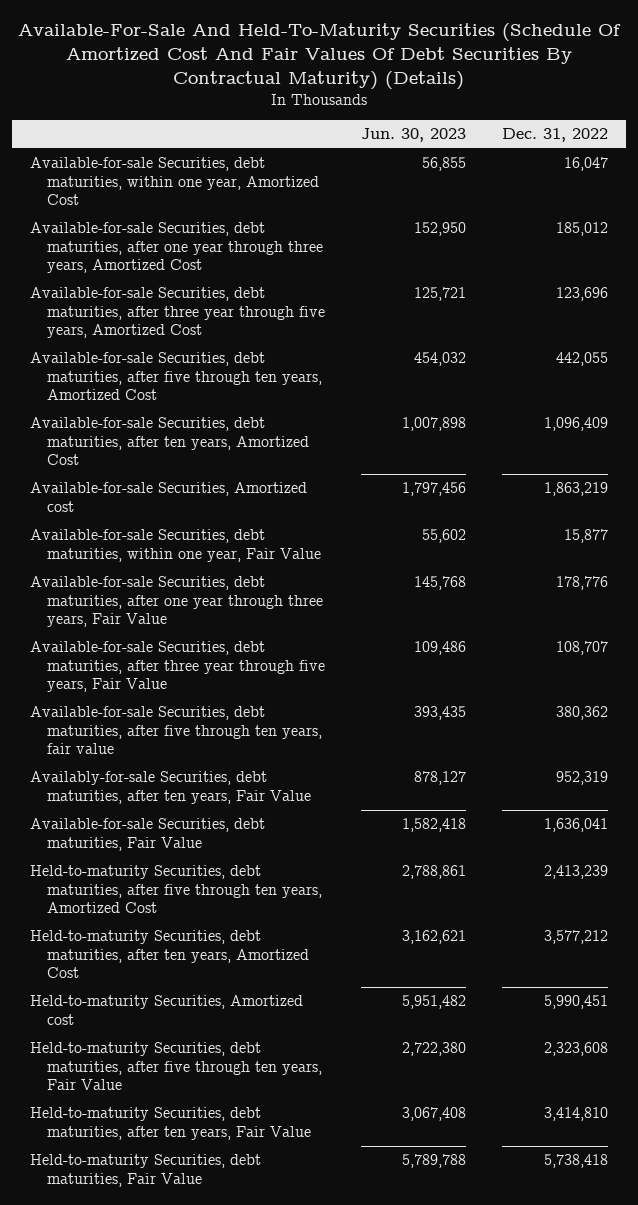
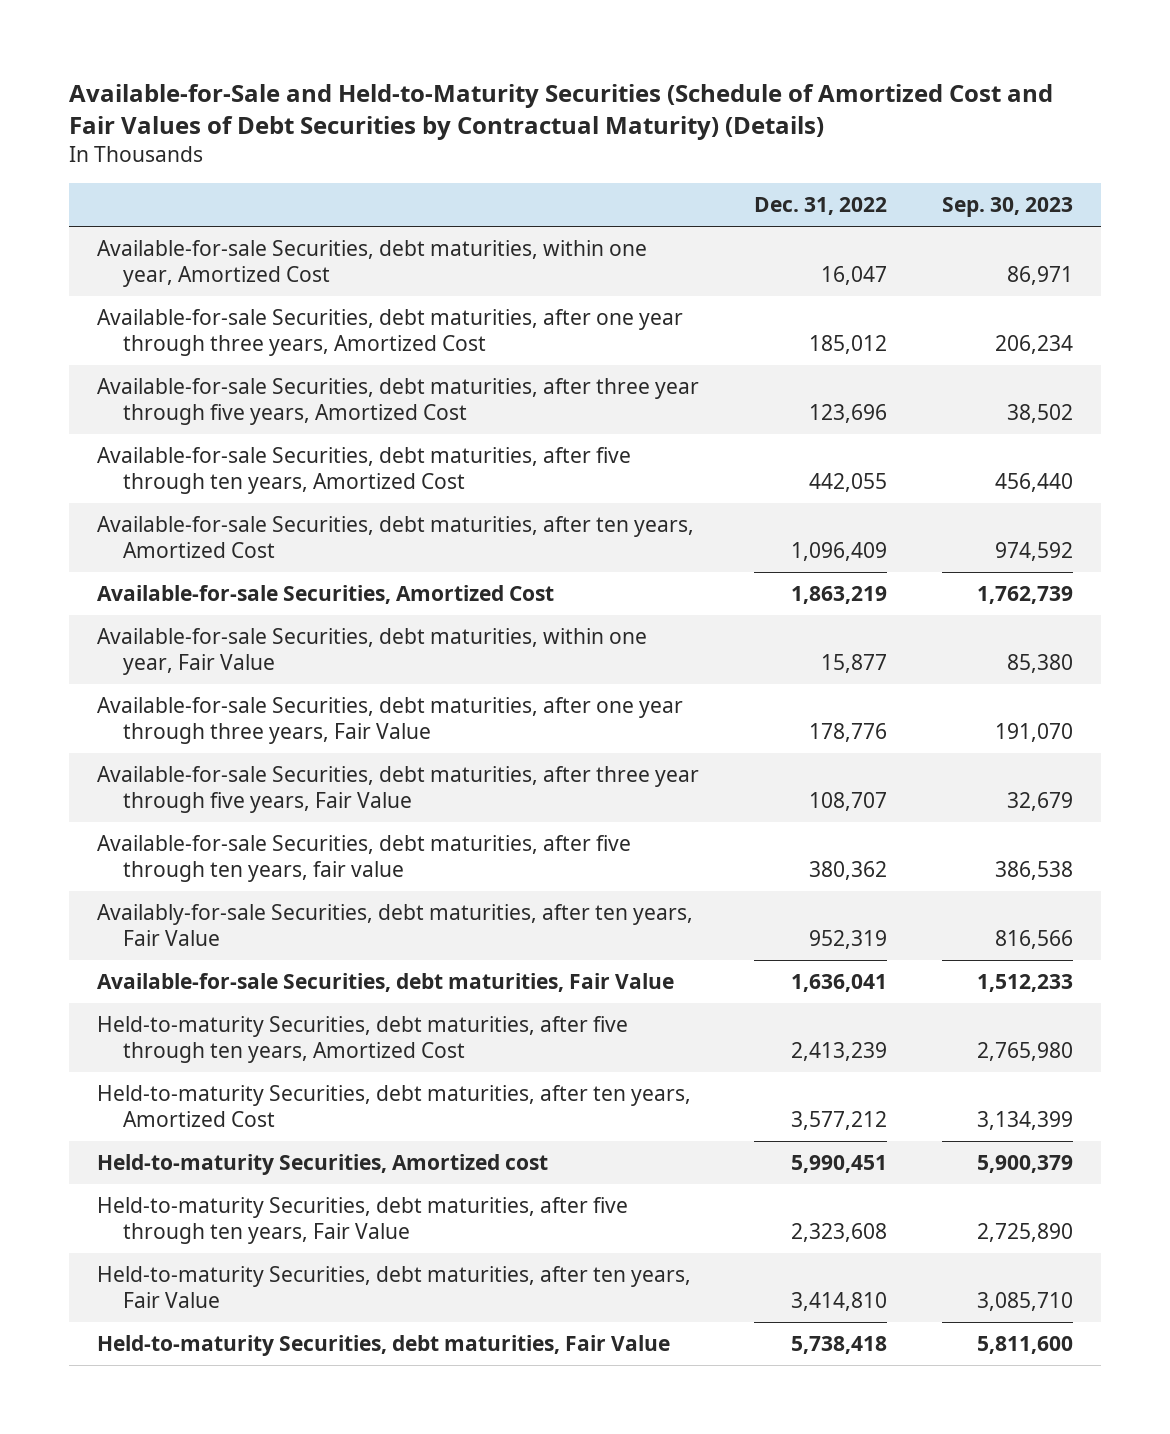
[18,23,622,90] Available-For-Sale And Held-To-Maturity Securities (Schedule Of Amortized Cost And Fair Values Of Debt Securities By Contractual Maturity) (Details) -> [69,83,1054,141] Available-for-Sale and Held-to-Maturity Securities (Schedule of Amortized Cost and Fair Values of Debt Securities by Contractual Maturity) (Details)
[360,128,466,143] Jun. 30, 2023 -> none
none -> [942,197,1074,218] Sep. 30, 2023
[30,482,308,512] Available-for-sale Securities, Amortized cost -> [97,585,555,605] Available-for-sale Securities, Amortized Cost

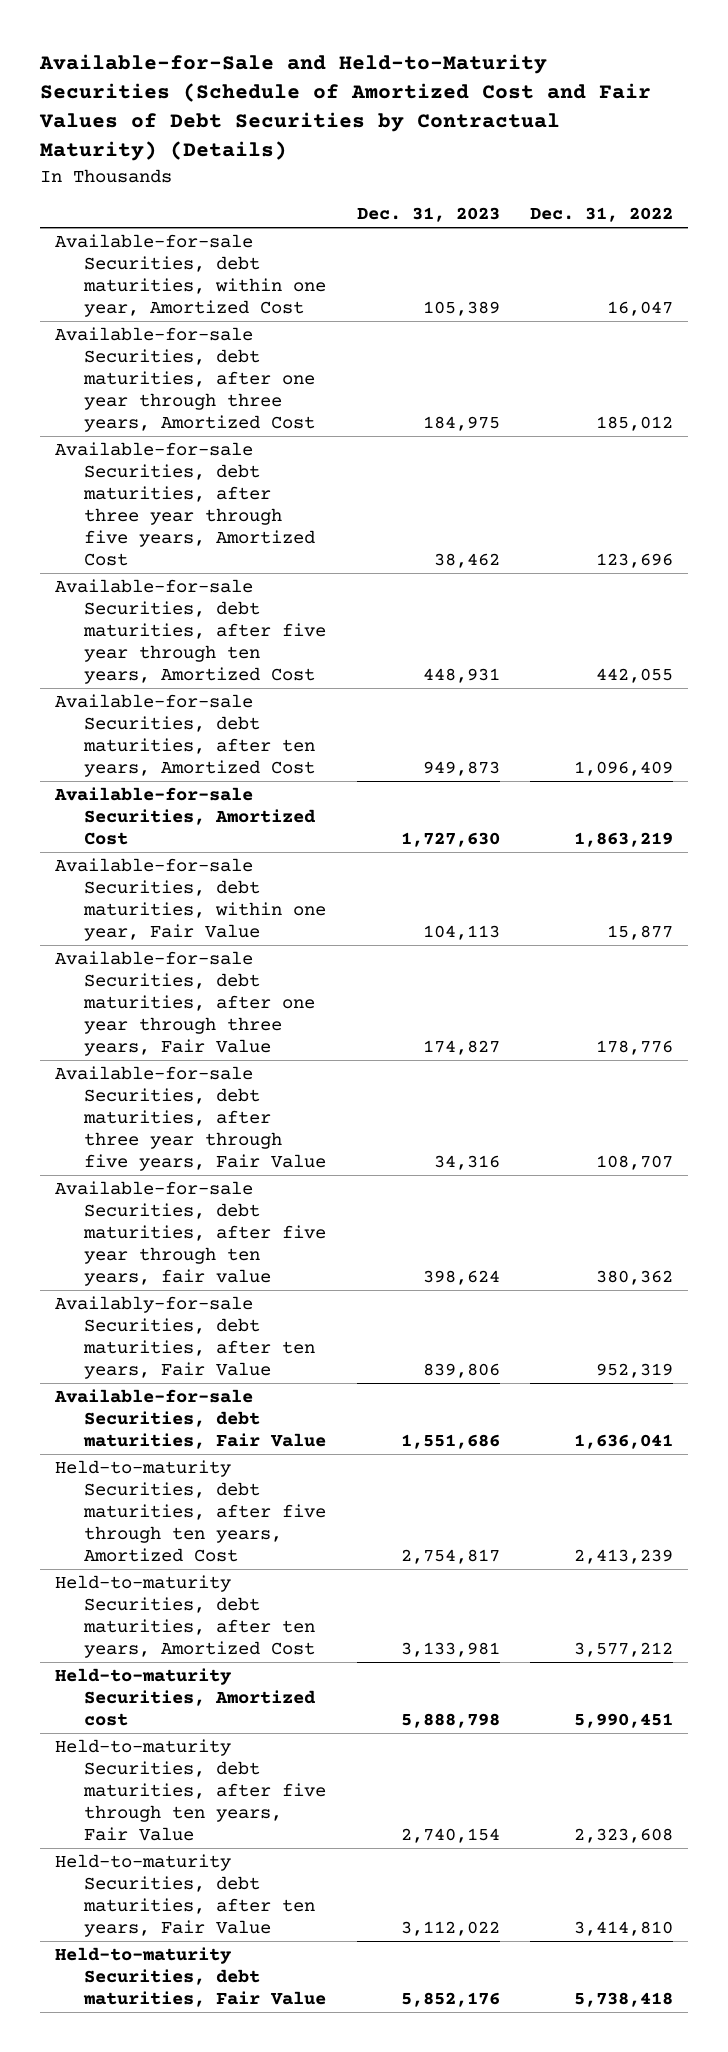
[942,197,1074,218] Sep. 30, 2023 -> none
none -> [356,207,500,223] Dec. 31, 2023
[97,447,632,495] Available-for-sale Securities, debt maturities, after five through ten years, Amortized Cost -> [54,578,327,685] Available-for-sale Securities, debt maturities, after five year through ten years, Amortized Cost
[97,835,632,883] Available-for-sale Securities, debt maturities, after five through ten years, fair value -> [54,1180,327,1287] Available-for-sale Securities, debt maturities, after five year through ten years, fair value

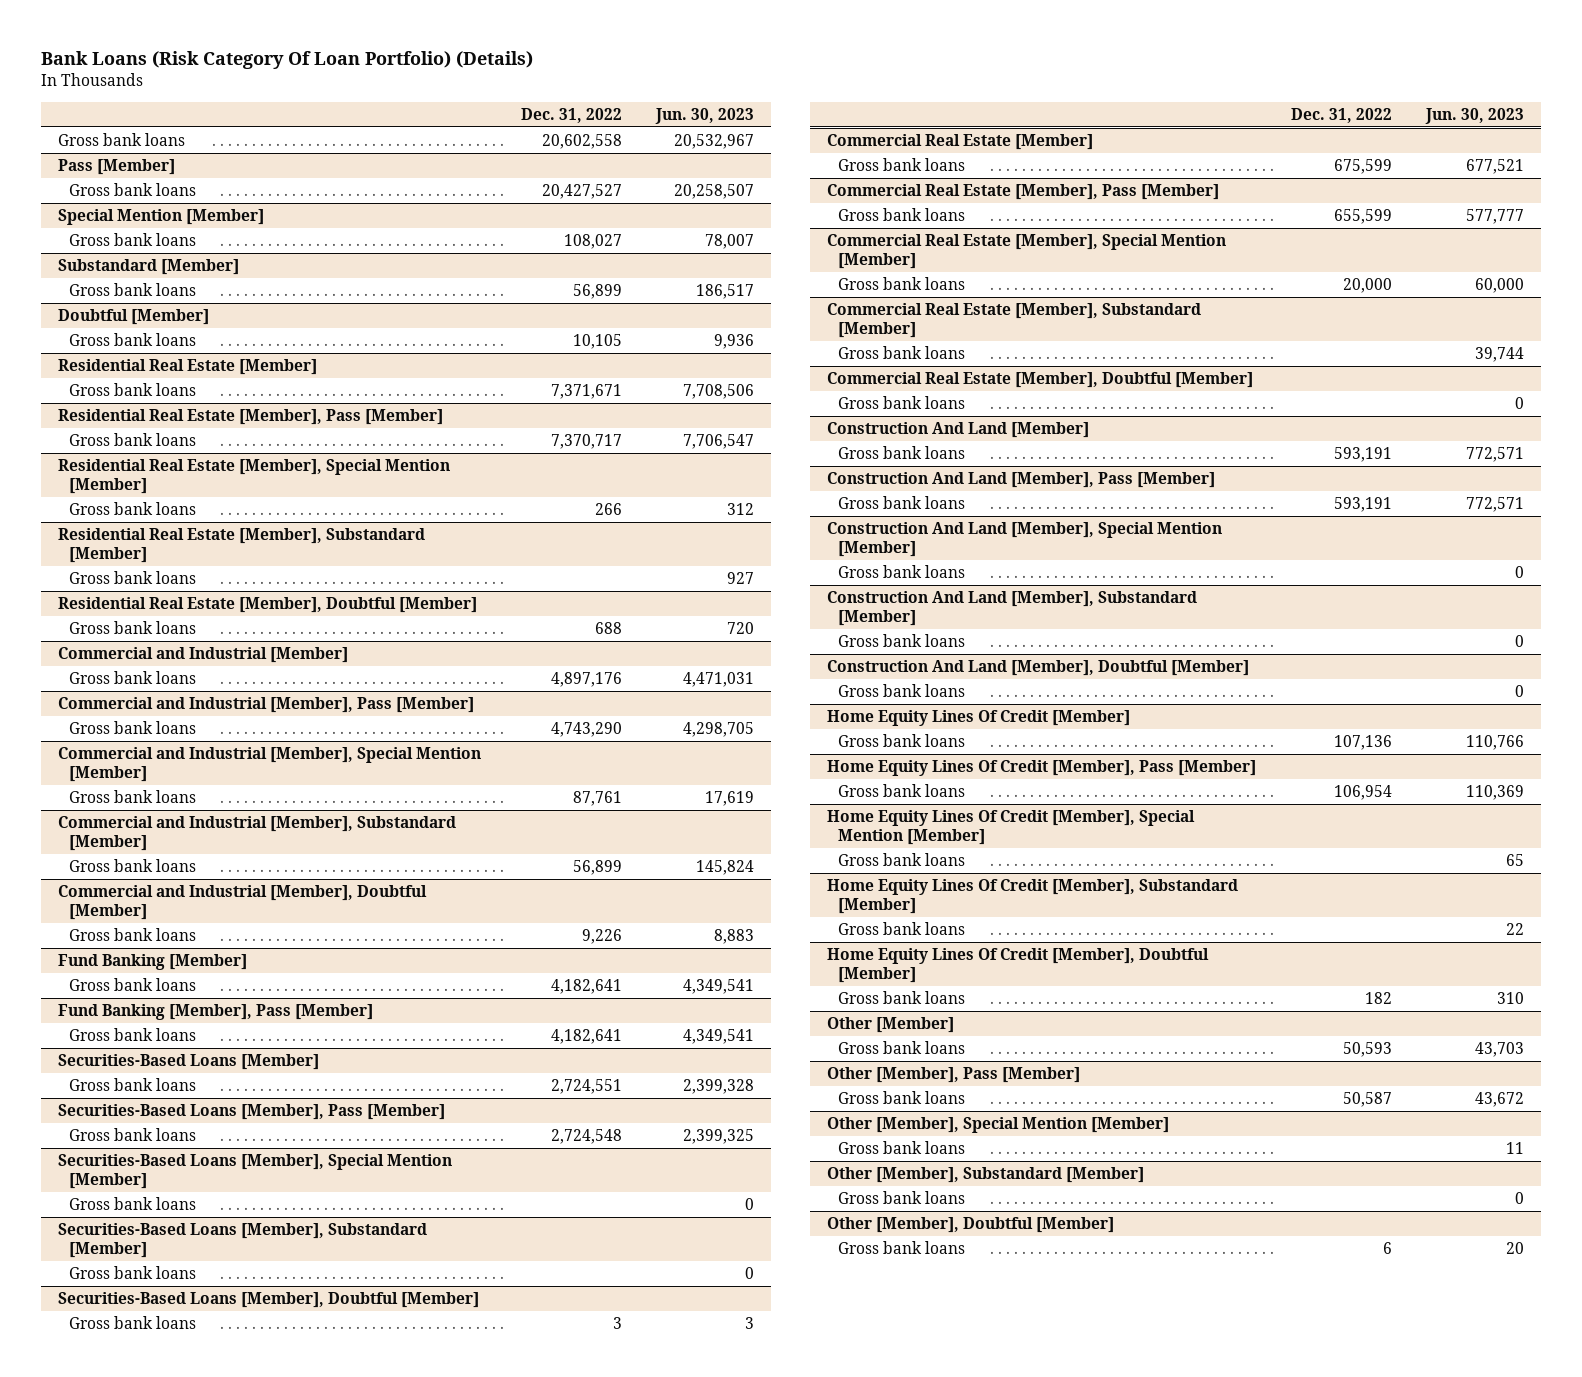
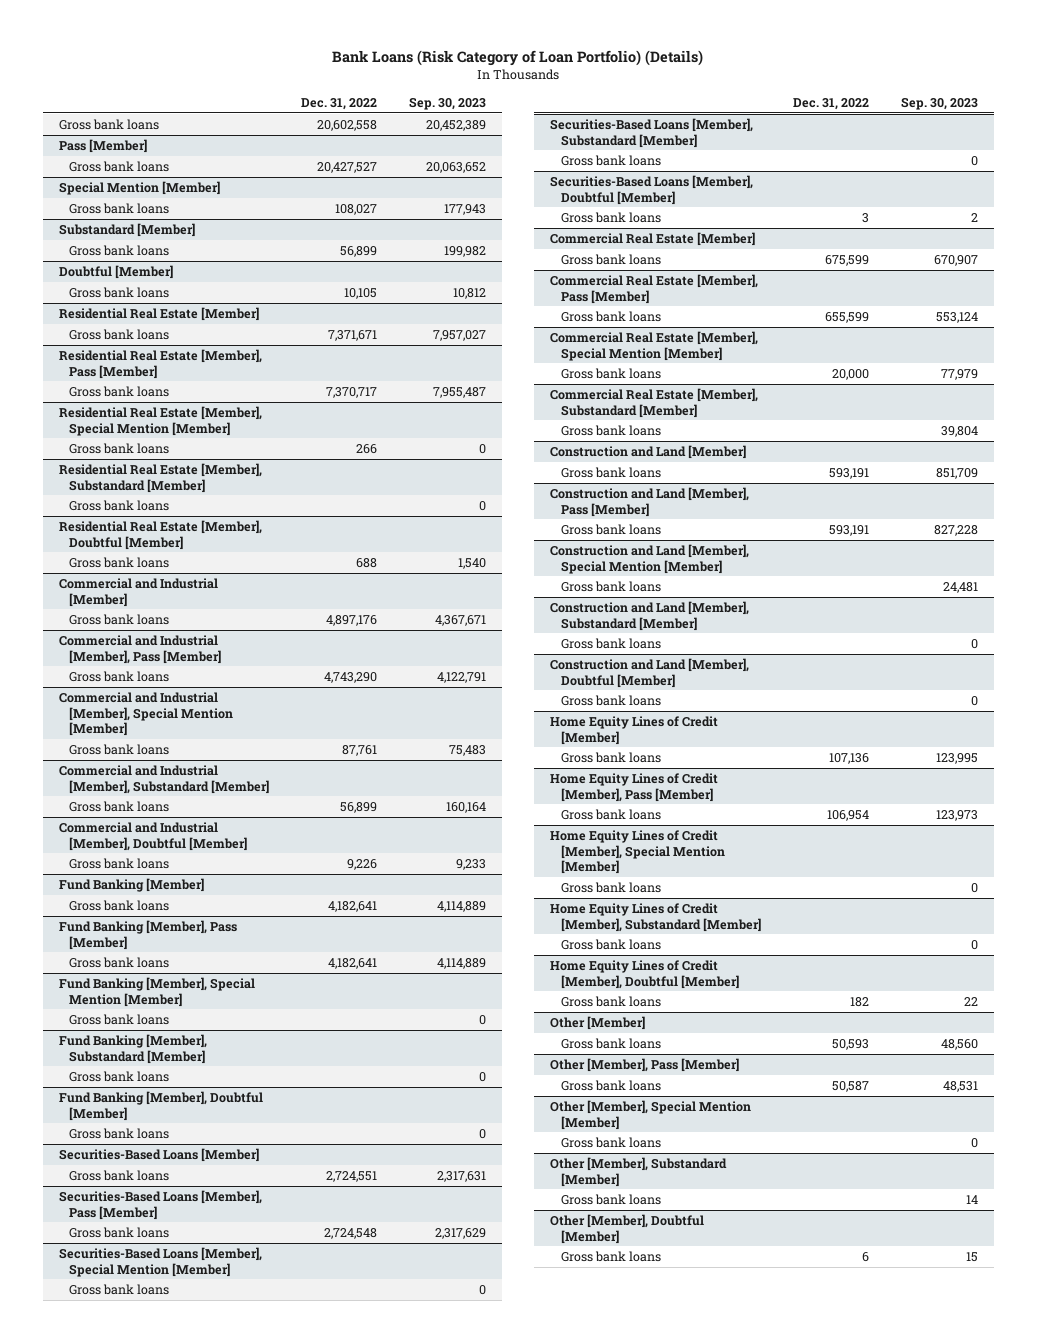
[40,50,533,69] Bank Loans (Risk Category Of Loan Portfolio) (Details) -> [332,50,704,67] Bank Loans (Risk Category of Loan Portfolio) (Details)
[655,107,755,124] Jun. 30, 2023 -> none
none -> [409,97,487,111] Sep. 30, 2023
none -> [58,976,255,1007] Fund Banking [Member], Special Mention [Member]
none -> [69,1013,170,1025] Gross bank loans
none -> [58,1033,207,1064] Fund Banking [Member], Substandard [Member]
none -> [69,1070,170,1082] Gross bank loans
none -> [58,1090,263,1121] Fund Banking [Member], Doubtful [Member]
none -> [69,1127,170,1139] Gross bank loans
[827,372,1254,389] Commercial Real Estate [Member], Doubtful [Member] -> none
[838,396,966,410] Gross bank loans -> none
[827,422,1090,439] Construction And Land [Member] -> [550,444,747,459] Construction and Land [Member]
[827,472,1216,489] Construction And Land [Member], Pass [Member] -> [550,486,750,517] Construction and Land [Member], Pass [Member]
[827,522,1223,557] Construction And Land [Member], Special Mention [Member] -> [550,543,750,574] Construction and Land [Member], Special Mention [Member]
[827,591,1198,626] Construction And Land [Member], Substandard [Member] -> [550,600,750,631] Construction and Land [Member], Substandard [Member]
[827,660,1250,677] Construction And Land [Member], Doubtful [Member] -> [550,657,750,688] Construction and Land [Member], Doubtful [Member]
[827,710,1131,727] Home Equity Lines Of Credit [Member] -> [550,715,719,745] Home Equity Lines of Credit [Member]
[827,760,1257,777] Home Equity Lines Of Credit [Member], Pass [Member] -> [550,772,719,802] Home Equity Lines of Credit [Member], Pass [Member]
[827,810,1196,845] Home Equity Lines Of Credit [Member], Special Mention [Member] -> [550,829,725,875] Home Equity Lines of Credit [Member], Special Mention [Member]
[827,879,1239,914] Home Equity Lines Of Credit [Member], Substandard [Member] -> [550,902,761,932] Home Equity Lines of Credit [Member], Substandard [Member]
[827,948,1210,983] Home Equity Lines Of Credit [Member], Doubtful [Member] -> [550,959,739,989] Home Equity Lines of Credit [Member], Doubtful [Member]

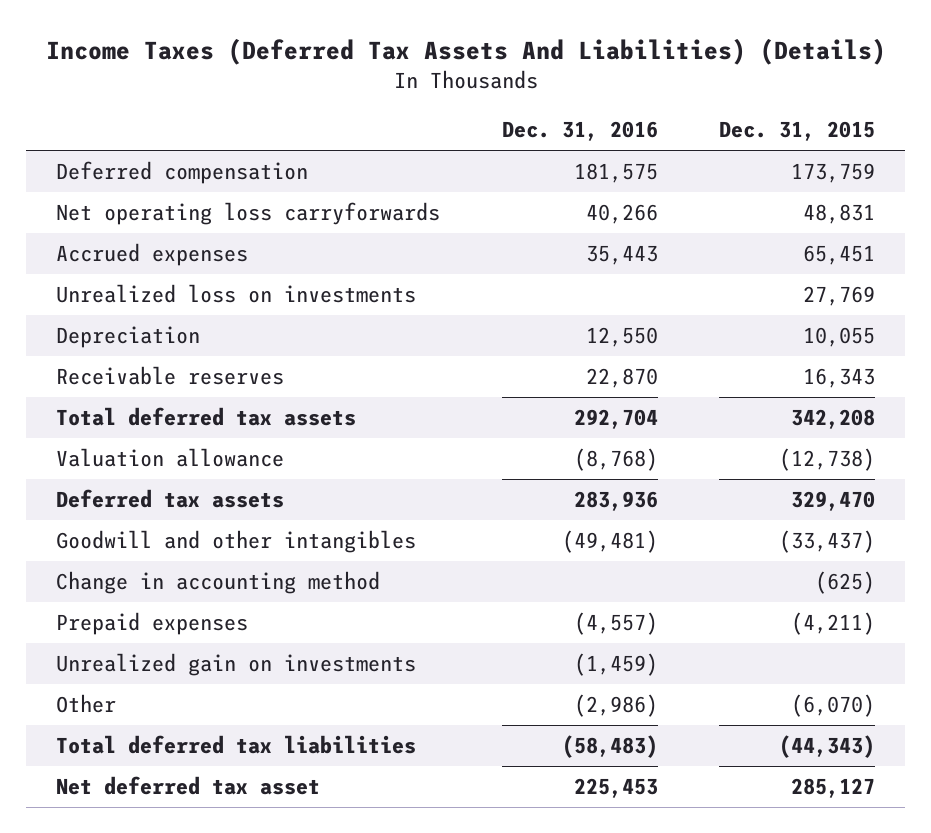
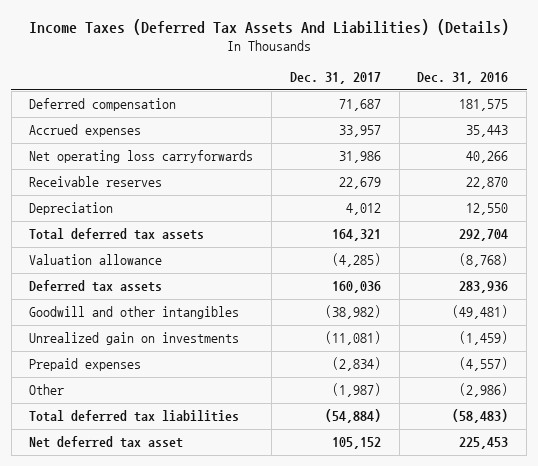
[718,121,875,142] Dec. 31, 2015 -> none
none -> [289,72,381,85] Dec. 31, 2017
[56,283,417,303] Unrealized loss on investments -> none
[56,201,441,225] Net operating loss carryforwards -> [29,150,254,164] Net operating loss carryforwards
[56,325,201,348] Depreciation -> [29,202,114,216] Depreciation
[56,570,381,594] Change in accounting method -> none
[56,611,249,635] Prepaid expenses -> [29,358,142,372] Prepaid expenses

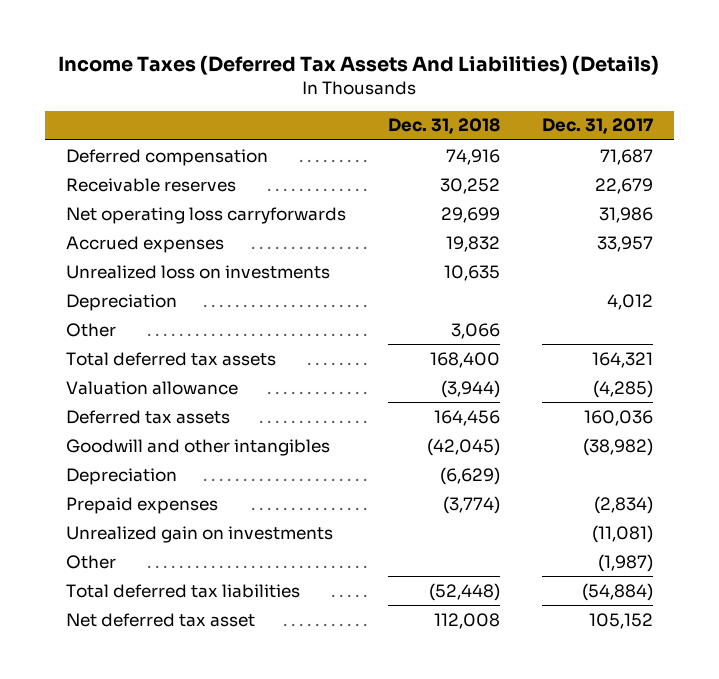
[417,72,509,85] Dec. 31, 2016 -> none
none -> [387,118,500,135] Dec. 31, 2018
[29,150,254,164] Net operating loss carryforwards -> [65,206,346,224] Net operating loss carryforwards
[29,124,142,138] Accrued expenses -> [65,235,224,253] Accrued expenses
none -> [65,264,330,279] Unrealized loss on investments
none -> [65,322,116,337] Other
none -> [65,467,177,485] Depreciation
[29,332,240,346] Unrealized gain on investments -> [65,525,333,543] Unrealized gain on investments

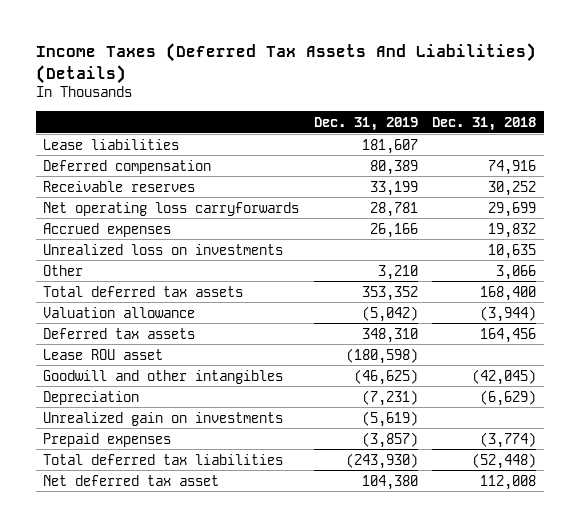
[542,118,654,135] Dec. 31, 2017 -> none
none -> [313,116,418,131] Dec. 31, 2019
none -> [43,138,180,150] Lease liabilities
[65,293,177,311] Depreciation -> none
none -> [43,348,164,360] Lease ROU asset
[65,554,116,569] Other -> none
[65,496,218,514] Prepaid expenses -> [43,432,172,447] Prepaid expenses

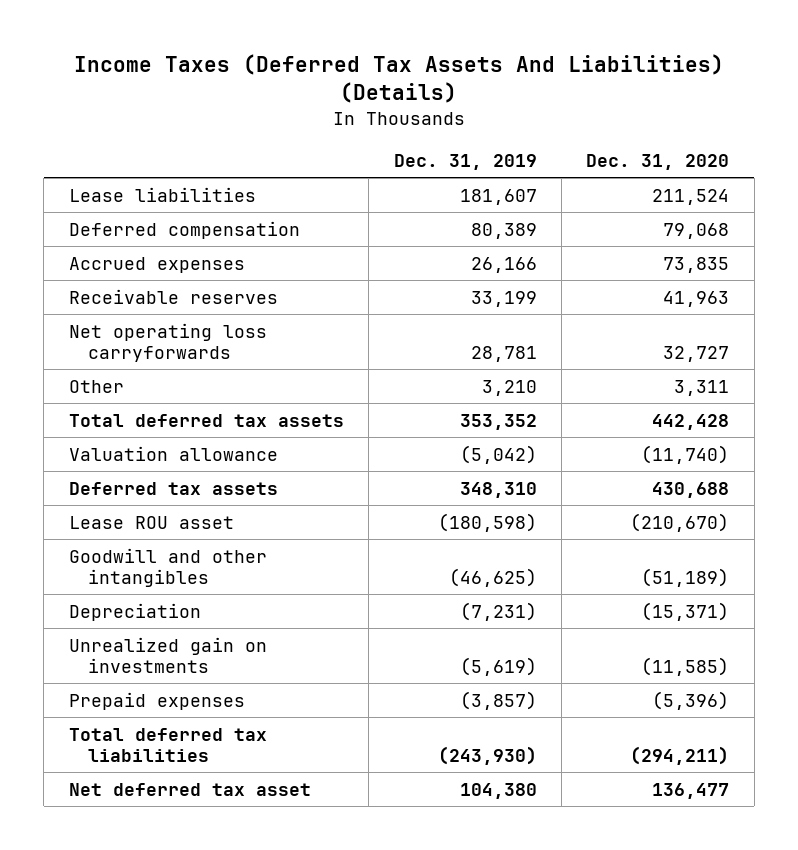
[432,116,537,131] Dec. 31, 2018 -> none
none -> [586,153,730,170] Dec. 31, 2020
[43,222,172,237] Accrued expenses -> [68,256,245,273] Accrued expenses
[43,243,284,255] Unrealized loss on investments -> none

